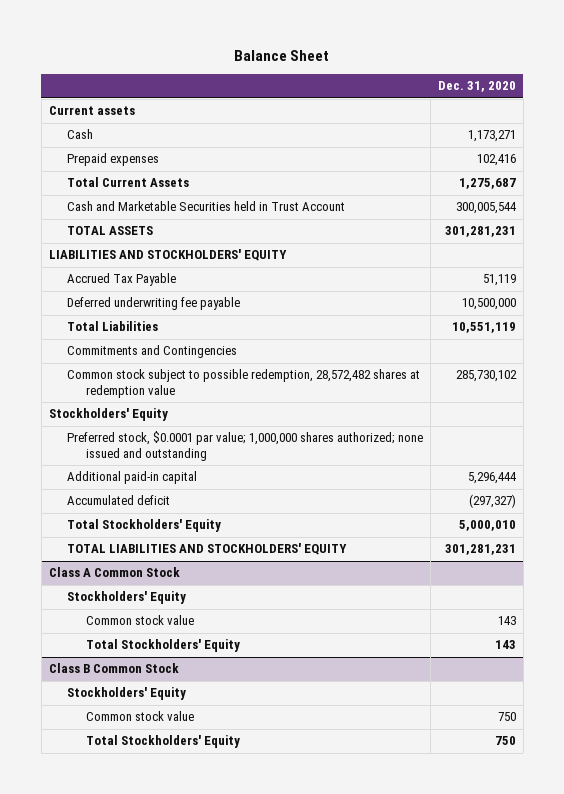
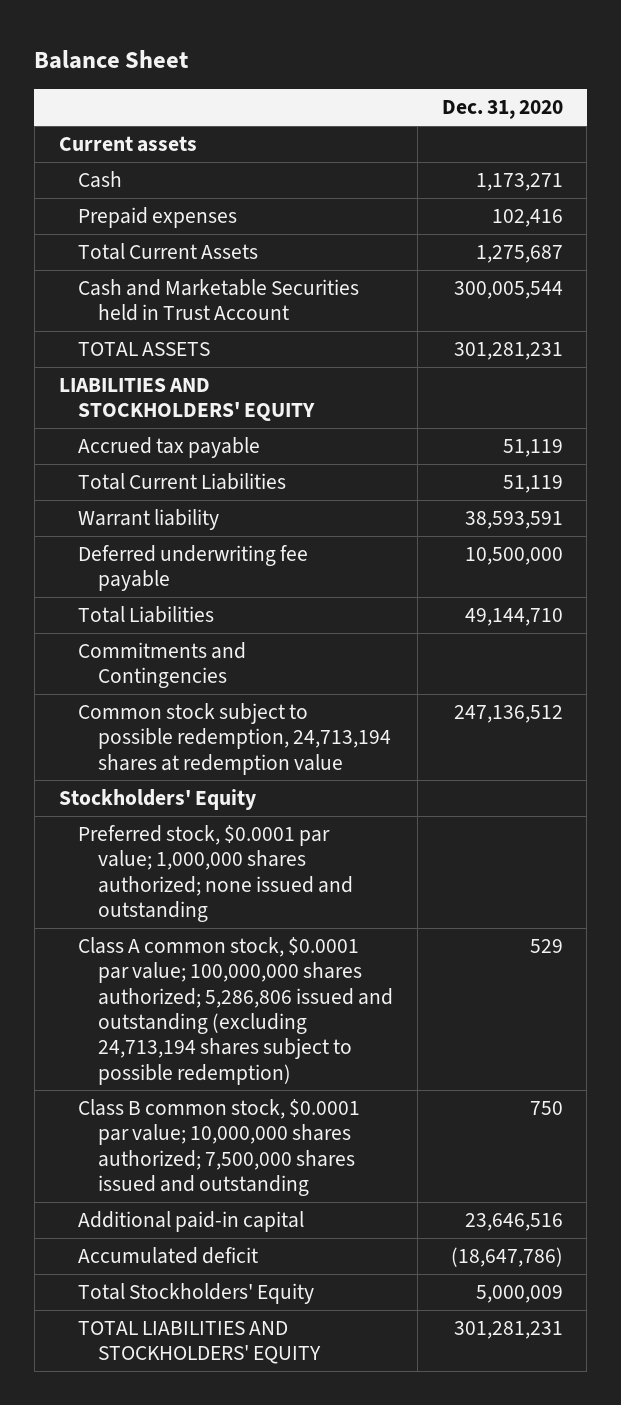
[67,273,177,287] Accrued Tax Payable -> [78,436,261,458] Accrued tax payable
none -> [78,472,287,490] Total Current Liabilities
none -> [78,508,220,530] Warrant liability
[451,322,516,334] 10,551,119 -> [464,607,563,626] 49,144,710
[67,369,421,398] Common stock subject to possible redemption, 28,572,482 shares at redemption value -> [78,702,392,775] Common stock subject to possible redemption, 24,713,194 shares at redemption value
[455,370,517,383] 285,730,102 -> [453,704,563,723] 247,136,512
none -> [78,936,394,1085] Class A common stock, $0.0001 par value; 100,000,000 shares authorized; 5,286,806 issued and outstanding (excluding 24,713,194 shares subject to possible redemption)
none -> [78,1098,361,1196] Class B common stock, $0.0001 par value; 10,000,000 shares authorized; 7,500,000 shares issued and outstanding
[467,472,517,485] 5,296,444 -> [464,1212,563,1231] 23,646,516
[468,494,516,509] (297,327) -> [450,1246,563,1267] (18,647,786)
[458,520,516,532] 5,000,010 -> [475,1284,563,1303] 5,000,009
[48,567,180,578] Class A Common Stock -> none
[67,591,187,605] Stockholders' Equity -> none
[85,615,194,626] Common stock value -> none
[85,639,240,653] Total Stockholders' Equity -> none
[48,663,179,674] Class B Common Stock -> none
[67,687,187,701] Stockholders' Equity -> none
[85,711,194,722] Common stock value -> none
[85,735,240,749] Total Stockholders' Equity -> none

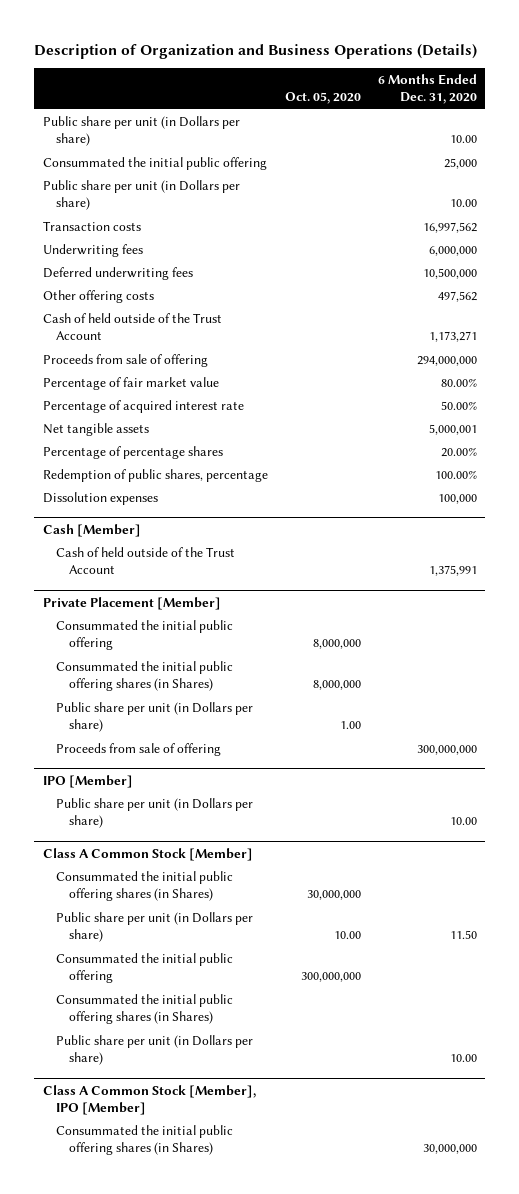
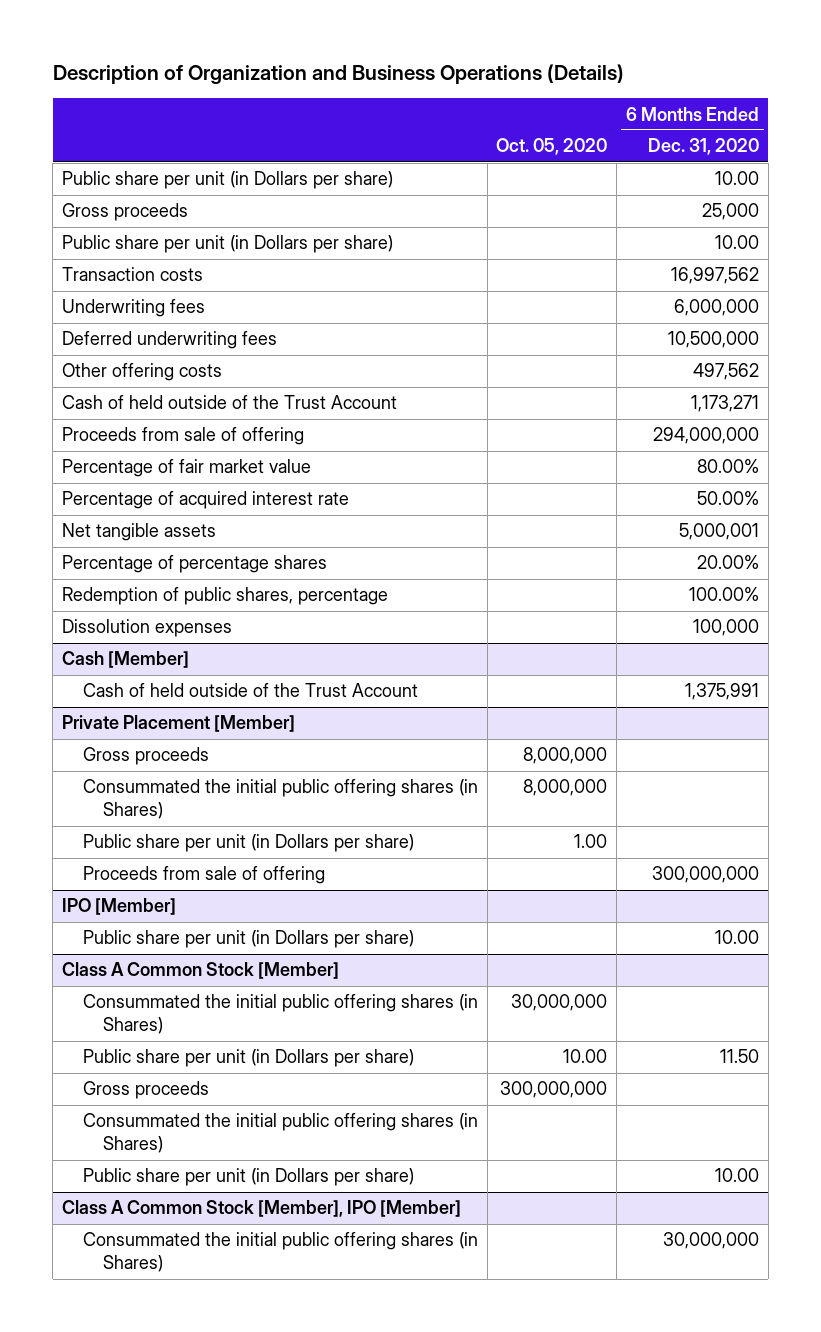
[42,157,267,171] Consummated the initial public offering -> [62,203,189,222] Gross proceeds
[55,620,233,651] Consummated the initial public offering -> [82,747,209,766] Gross proceeds
[55,953,233,984] Consummated the initial public offering -> [82,1081,209,1100] Gross proceeds

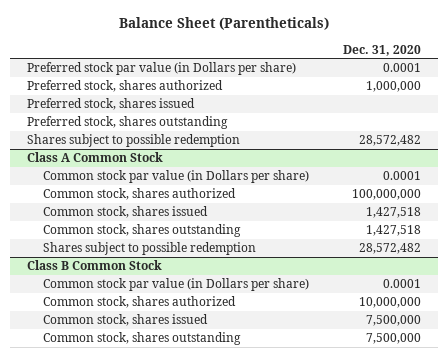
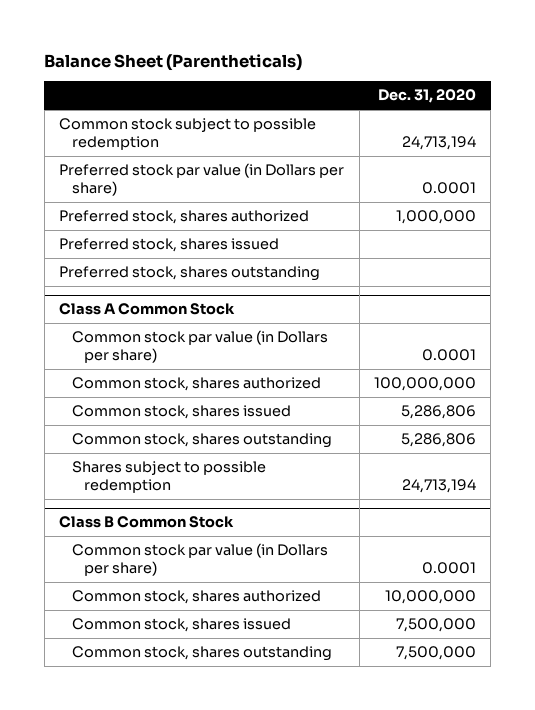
none -> [59,118,317,151] Common stock subject to possible redemption
[27,134,241,148] Shares subject to possible redemption -> none
[366,207,422,219] 1,427,518 -> [400,405,476,420] 5,286,806
[366,225,422,237] 1,427,518 -> [400,433,476,448] 5,286,806
[359,243,422,255] 28,572,482 -> [401,479,476,494] 24,713,194

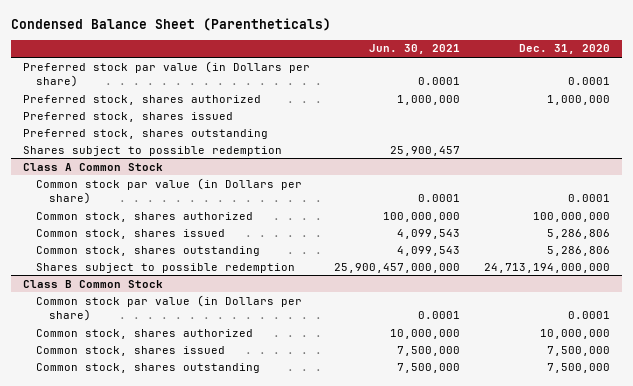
[44,53,303,71] Balance Sheet (Parentheticals) -> [11,17,332,31] Condensed Balance Sheet (Parentheticals)
none -> [369,44,461,55] Jun. 30, 2021
[59,118,317,151] Common stock subject to possible redemption -> none
none -> [23,145,283,156] Shares subject to possible redemption
[401,479,476,494] 24,713,194 -> [483,262,610,273] 24,713,194,000,000

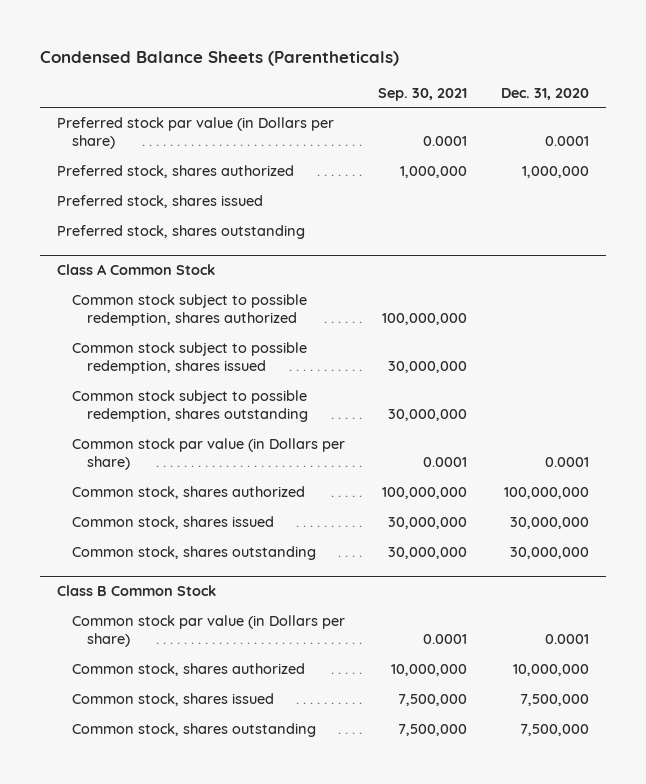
[11,17,332,31] Condensed Balance Sheet (Parentheticals) -> [40,51,400,67] Condensed Balance Sheets (Parentheticals)
[369,44,461,55] Jun. 30, 2021 -> none
none -> [378,87,468,101] Sep. 30, 2021
[23,145,283,156] Shares subject to possible redemption -> none
none -> [71,293,307,327] Common stock subject to possible redemption, shares authorized
none -> [71,341,307,375] Common stock subject to possible redemption, shares issued
none -> [71,389,308,423] Common stock subject to possible redemption, shares outstanding
[36,262,296,273] Shares subject to possible redemption -> none
[546,228,610,239] 5,286,806 -> [509,516,589,529] 30,000,000
[546,245,610,256] 5,286,806 -> [509,546,589,559] 30,000,000

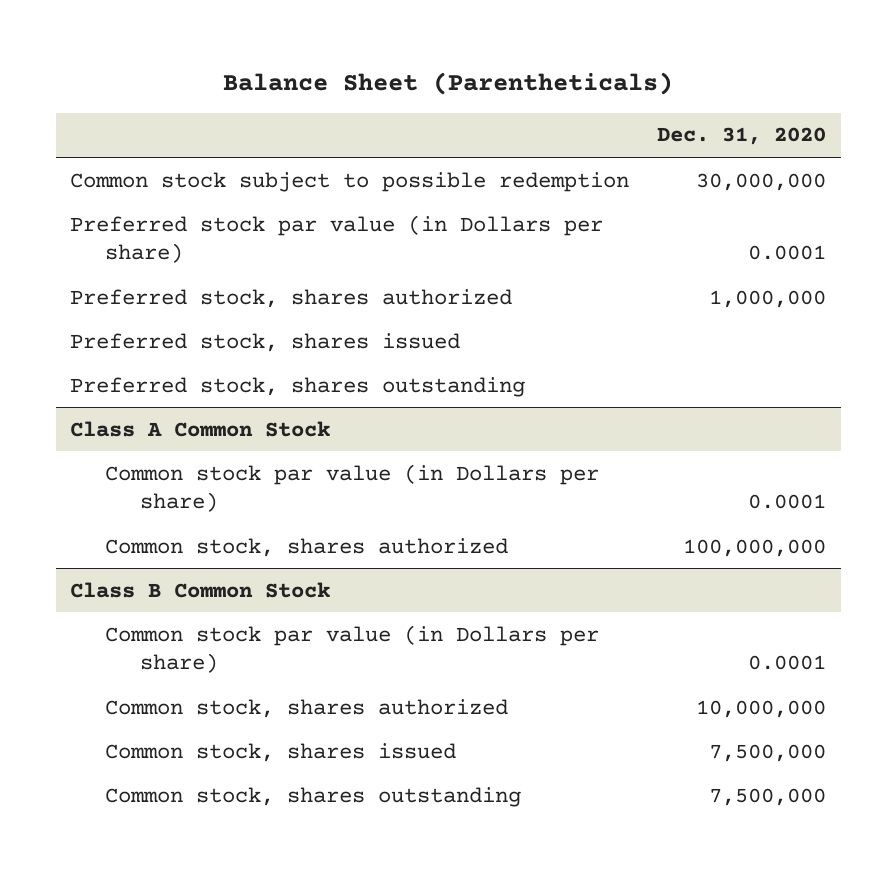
[40,51,400,67] Condensed Balance Sheets (Parentheticals) -> [223,72,674,96] Balance Sheet (Parentheticals)
[378,87,468,101] Sep. 30, 2021 -> none
none -> [69,171,629,192] Common stock subject to possible redemption
[71,293,307,327] Common stock subject to possible redemption, shares authorized -> none
[71,341,307,375] Common stock subject to possible redemption, shares issued -> none
[71,389,308,423] Common stock subject to possible redemption, shares outstanding -> none
[71,515,274,529] Common stock, shares issued -> none
[71,545,316,560] Common stock, shares outstanding -> none

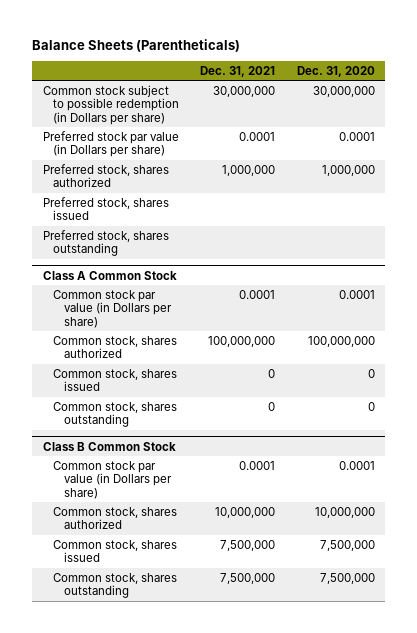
[223,72,674,96] Balance Sheet (Parentheticals) -> [32,38,241,52] Balance Sheets (Parentheticals)
none -> [200,65,276,77] Dec. 31, 2021
[69,171,629,192] Common stock subject to possible redemption -> [42,84,180,126] Common stock subject to possible redemption (in Dollars per share)
none -> [53,368,178,392] Common stock, shares issued
none -> [53,401,178,428] Common stock, shares outstanding

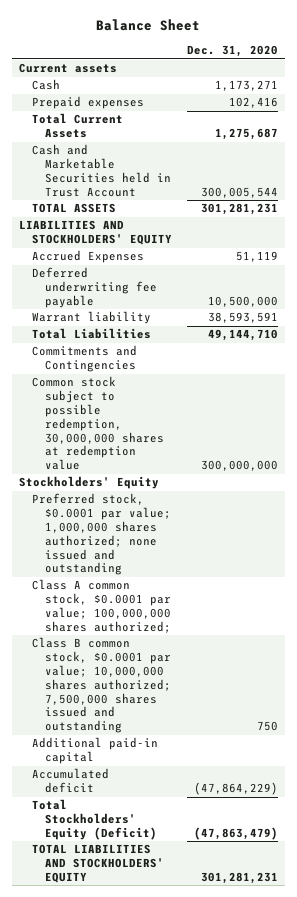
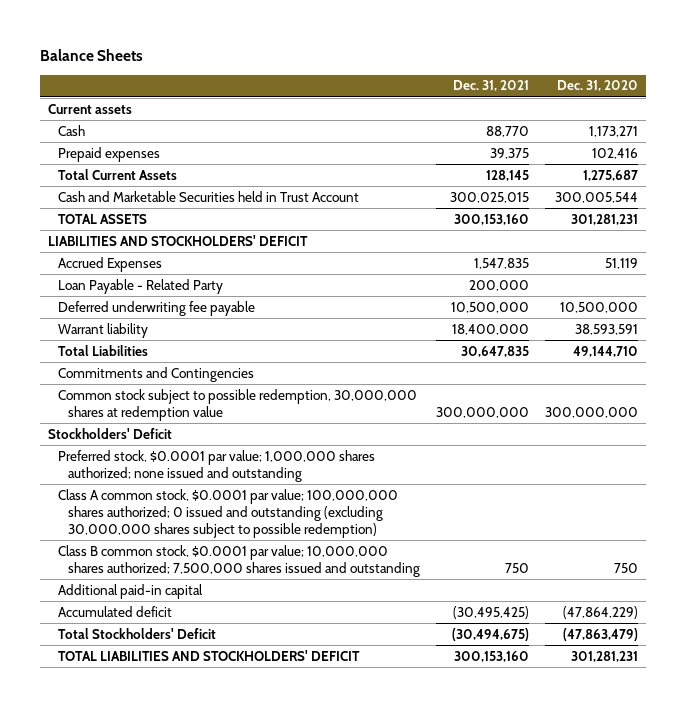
[96,19,201,32] Balance Sheet -> [39,48,143,61] Balance Sheets
none -> [453,80,530,92] Dec. 31, 2021
[19,220,173,246] LIABILITIES AND STOCKHOLDERS' EQUITY -> [47,234,308,246] LIABILITIES AND STOCKHOLDERS' DEFICIT
none -> [57,278,223,294] Loan Payable - Related Party
[19,476,160,490] Stockholders' Equity -> [47,427,172,439] Stockholders' Deficit
[32,579,171,633] Class A common stock, $0.0001 par value; 100,000,000 shares authorized; -> [57,488,398,539] Class A common stock, $0.0001 par value; 100,000,000 shares authorized; 0 issued and outstanding (excluding 30,000,000 shares subject to possible redemption)
[32,799,157,841] Total Stockholders' Equity (Deficit) -> [57,627,216,639] Total Stockholders' Deficit
[32,844,164,884] TOTAL LIABILITIES AND STOCKHOLDERS' EQUITY -> [57,649,360,661] TOTAL LIABILITIES AND STOCKHOLDERS' DEFICIT

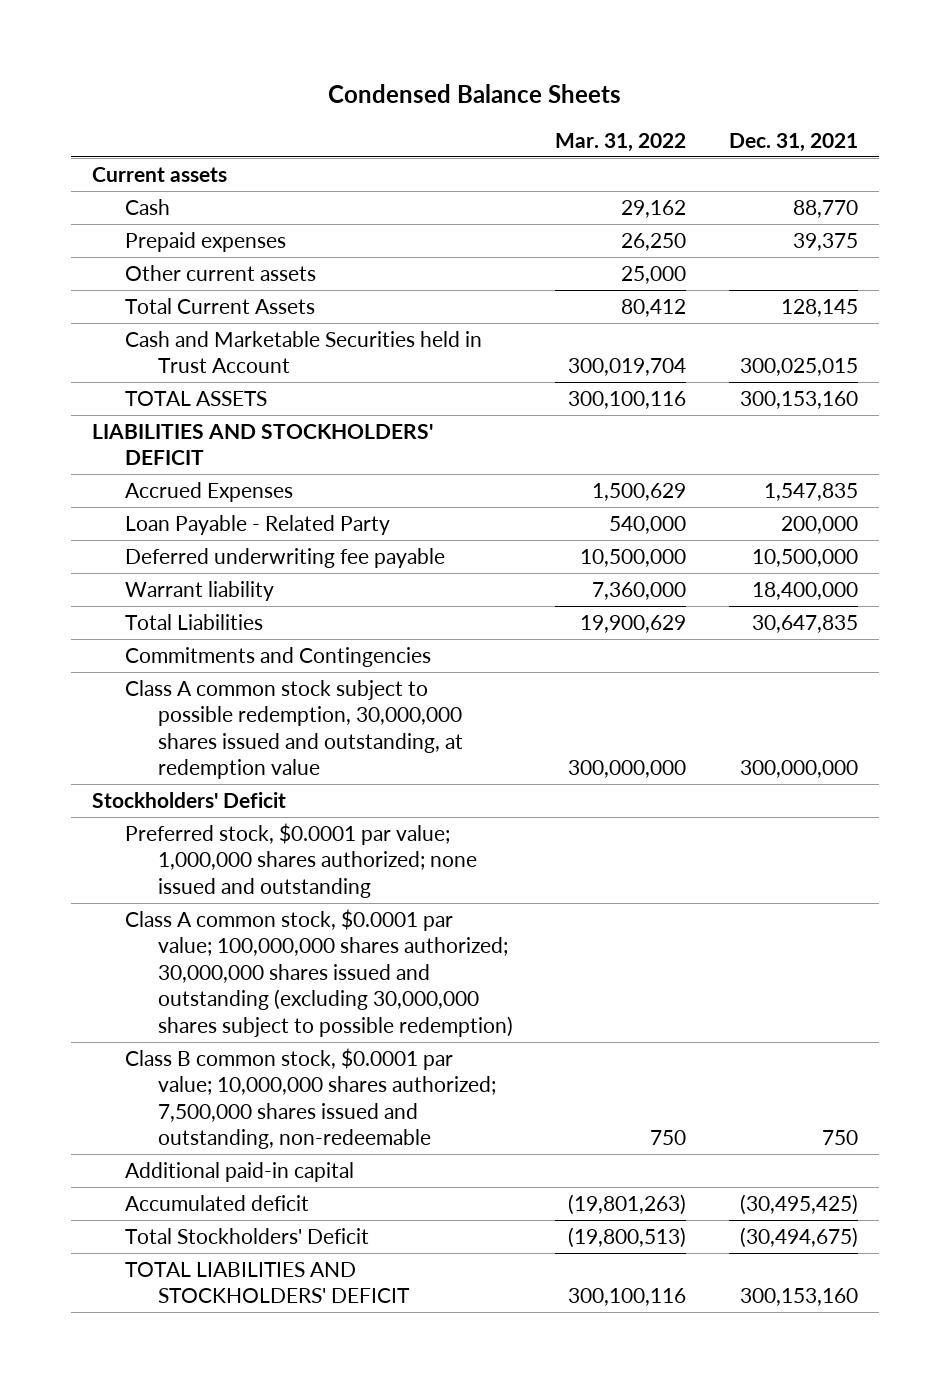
[39,48,143,61] Balance Sheets -> [328,84,622,104] Condensed Balance Sheets
[557,80,639,92] Dec. 31, 2020 -> none
none -> [555,132,687,152] Mar. 31, 2022
none -> [124,264,316,281] Other current assets
[57,388,417,421] Common stock subject to possible redemption, 30,000,000 shares at redemption value -> [124,679,463,780] Class A common stock subject to possible redemption, 30,000,000 shares issued and outstanding, at redemption value
[57,488,398,539] Class A common stock, $0.0001 par value; 100,000,000 shares authorized; 0 issued and outstanding (excluding 30,000,000 shares subject to possible redemption) -> [124,908,513,1037] Class A common stock, $0.0001 par value; 100,000,000 shares authorized; 30,000,000 shares issued and outstanding (excluding 30,000,000 shares subject to possible redemption)
[57,544,420,577] Class B common stock, $0.0001 par value; 10,000,000 shares authorized; 7,500,000 shares issued and outstanding -> [124,1047,496,1150] Class B common stock, $0.0001 par value; 10,000,000 shares authorized; 7,500,000 shares issued and outstanding, non-redeemable

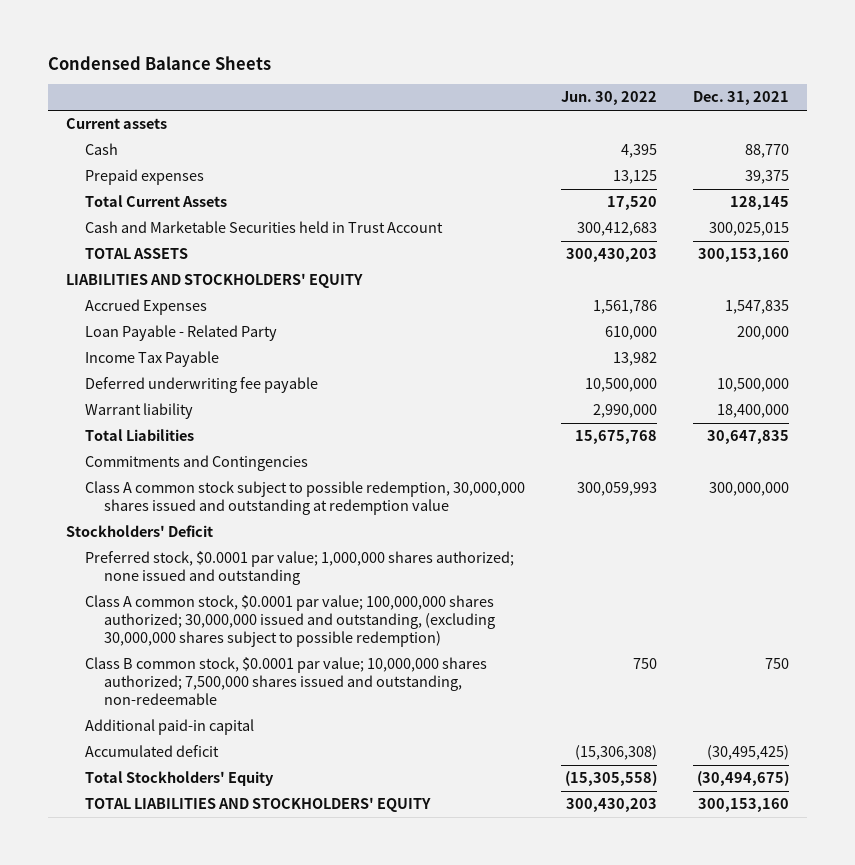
[555,132,687,152] Mar. 31, 2022 -> none
none -> [560,91,657,106] Jun. 30, 2022
[124,264,316,281] Other current assets -> none
[92,423,434,466] LIABILITIES AND STOCKHOLDERS' DEFICIT -> [65,273,363,289] LIABILITIES AND STOCKHOLDERS' EQUITY
none -> [84,351,219,368] Income Tax Payable
[124,679,463,780] Class A common stock subject to possible redemption, 30,000,000 shares issued and outstanding, at redemption value -> [84,481,525,516] Class A common stock subject to possible redemption, 30,000,000 shares issued and outstanding at redemption value
[124,908,513,1037] Class A common stock, $0.0001 par value; 100,000,000 shares authorized; 30,000,000 shares issued and outstanding (excluding 30,000,000 shares subject to possible redemption) -> [84,595,495,648] Class A common stock, $0.0001 par value; 100,000,000 shares authorized; 30,000,000 issued and outstanding, (excluding 30,000,000 shares subject to possible redemption)
[124,1227,369,1244] Total Stockholders' Deficit -> [84,771,274,787] Total Stockholders' Equity
[124,1261,410,1304] TOTAL LIABILITIES AND STOCKHOLDERS' DEFICIT -> [84,797,431,813] TOTAL LIABILITIES AND STOCKHOLDERS' EQUITY

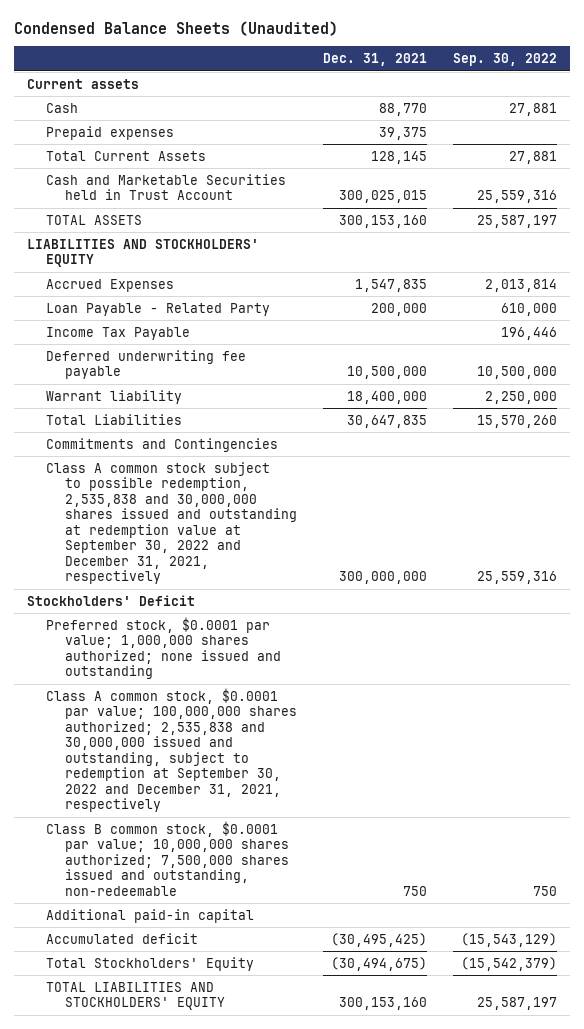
[47,55,271,70] Condensed Balance Sheets -> [13,20,338,36] Condensed Balance Sheets (Unaudited)
[560,91,657,106] Jun. 30, 2022 -> none
none -> [452,53,557,67] Sep. 30, 2022
[84,481,525,516] Class A common stock subject to possible redemption, 30,000,000 shares issued and outstanding at redemption value -> [45,461,298,585] Class A common stock subject to possible redemption, 2,535,838 and 30,000,000 shares issued and outstanding at redemption value at September 30, 2022 and December 31, 2021, respectively
[84,595,495,648] Class A common stock, $0.0001 par value; 100,000,000 shares authorized; 30,000,000 issued and outstanding, (excluding 30,000,000 shares subject to possible redemption) -> [45,687,298,813] Class A common stock, $0.0001 par value; 100,000,000 shares authorized; 2,535,838 and 30,000,000 issued and outstanding, subject to redemption at September 30, 2022 and December 31, 2021, respectively

